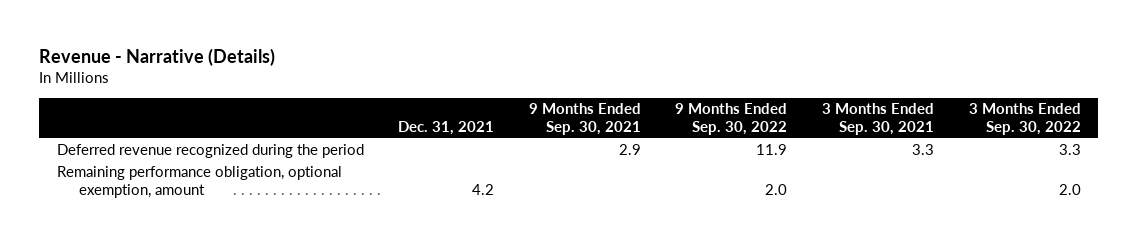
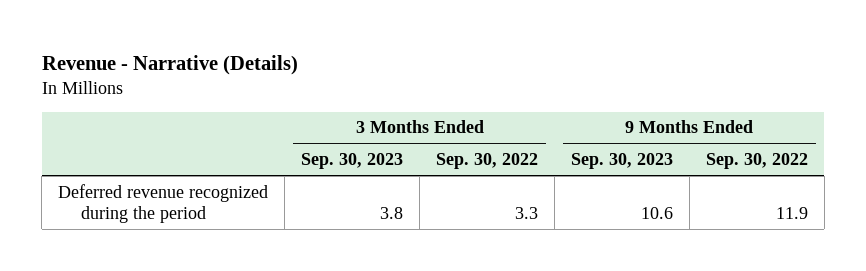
[398,121,495,136] Dec. 31, 2021 -> none
[528,103,641,136] 9 Months Ended Sep. 30, 2021 -> none
[822,103,935,136] 3 Months Ended Sep. 30, 2021 -> none
none -> [301,153,404,170] Sep. 30, 2023
none -> [570,153,673,170] Sep. 30, 2023
[56,166,342,199] Remaining performance obligation, optional exemption, amount -> none

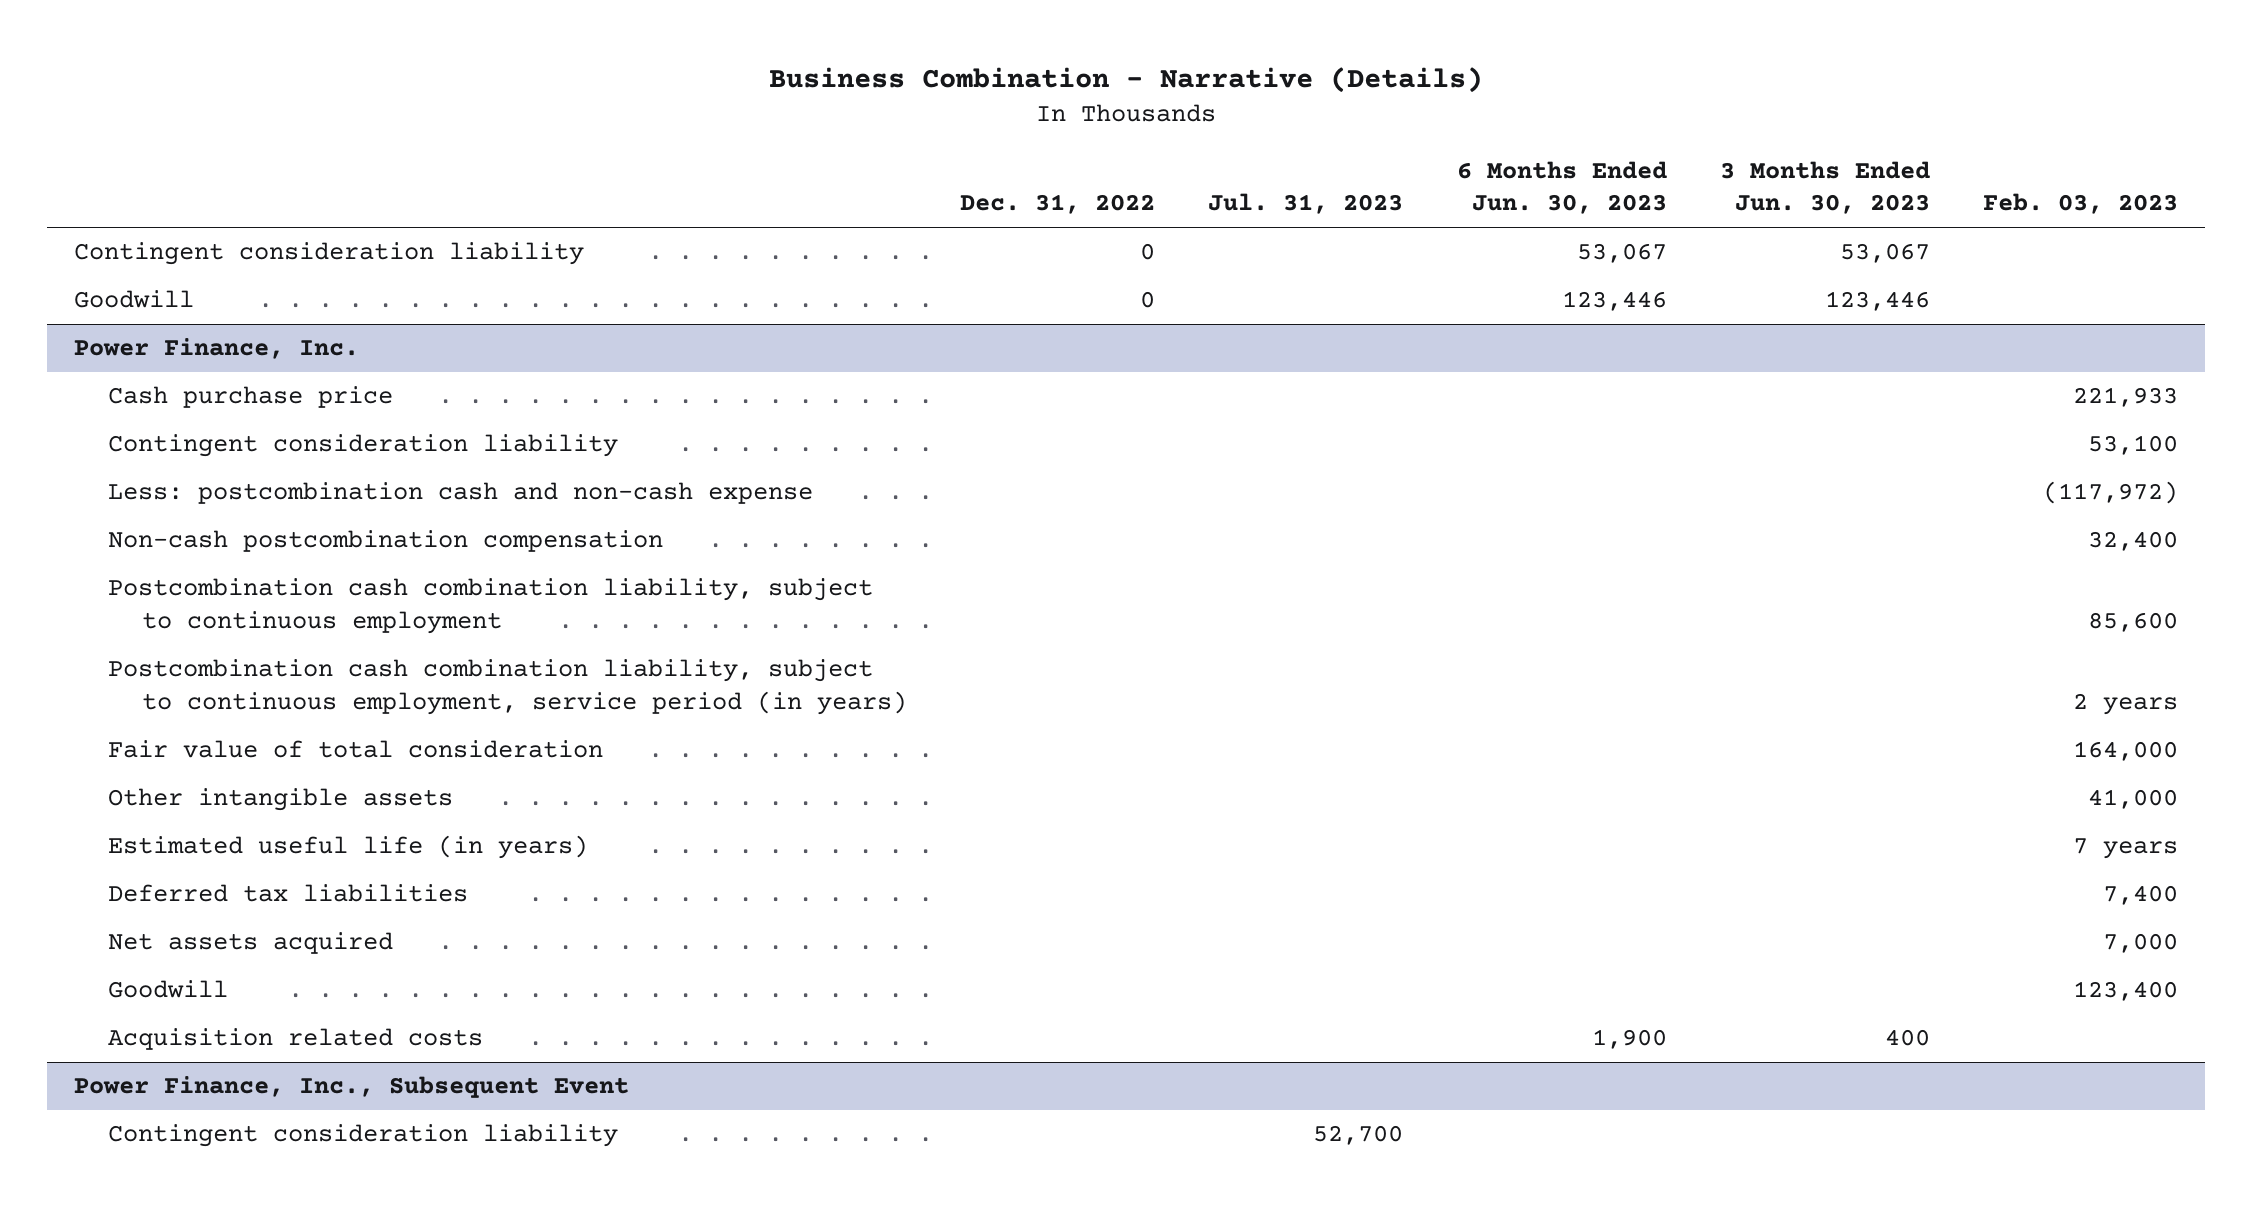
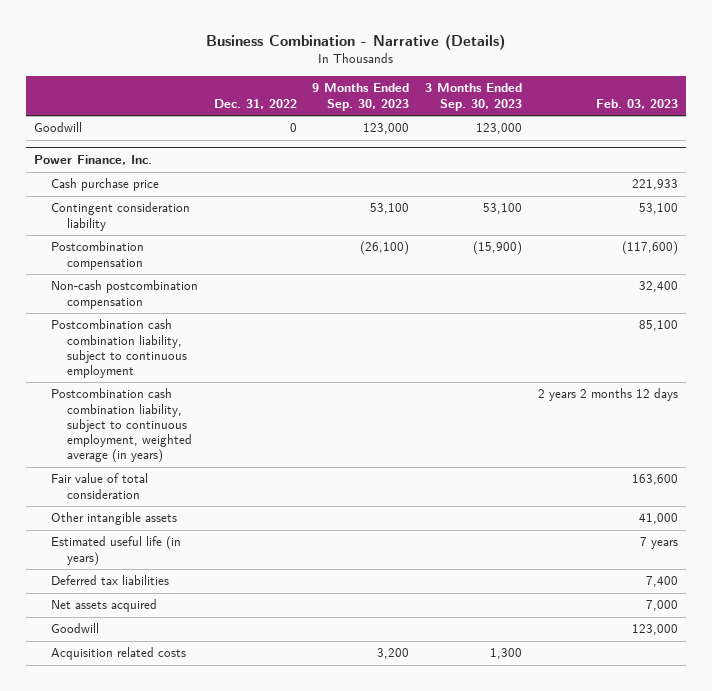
[1208,193,1404,215] Jul. 31, 2023 -> none
[1456,160,1667,215] 6 Months Ended Jun. 30, 2023 -> none
[1720,160,1931,215] 3 Months Ended Jun. 30, 2023 -> none
none -> [312,83,410,111] 9 Months Ended Sep. 30, 2023
none -> [425,83,523,111] 3 Months Ended Sep. 30, 2023
[73,242,584,266] Contingent consideration liability -> none
[107,482,813,505] Less: postcombination cash and non-cash expense -> none
none -> [50,241,144,270] Postcombination compensation
[2088,612,2179,633] 85,600 -> [639,320,679,332] 85,100
[107,659,907,716] Postcombination cash combination liability, subject to continuous employment, service period (in years) -> [50,388,193,464] Postcombination cash combination liability, subject to continuous employment, weighted average (in years)
[2073,693,2179,716] 2 years -> [538,388,679,402] 2 years 2 months 12 days
[2073,741,2179,762] 164,000 -> [632,474,679,486] 163,600
[2073,981,2179,1002] 123,400 -> [632,624,679,636] 123,000
[73,1076,629,1099] Power Finance, Inc., Subsequent Event -> none
[107,1124,618,1148] Contingent consideration liability -> none

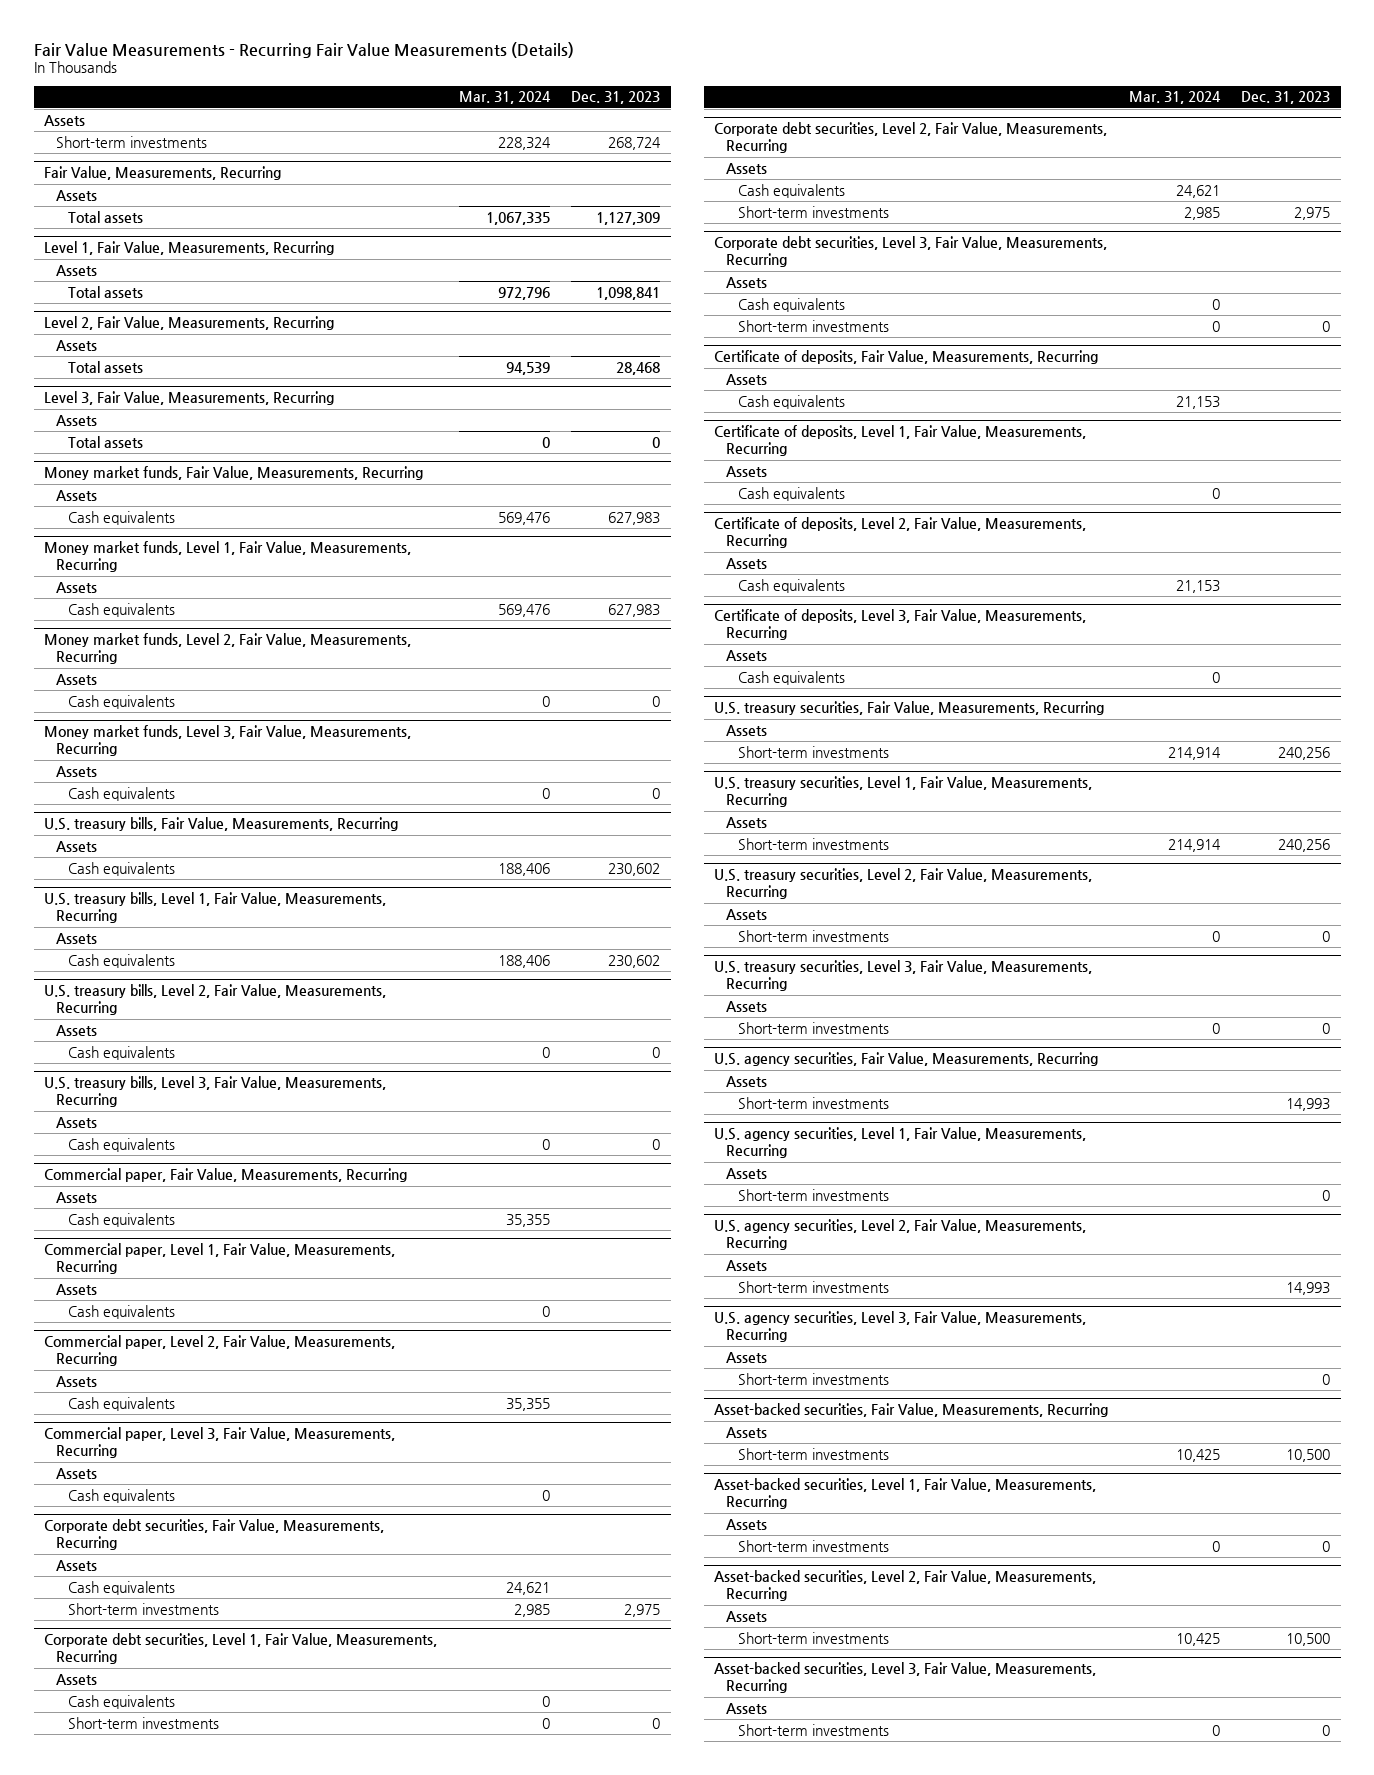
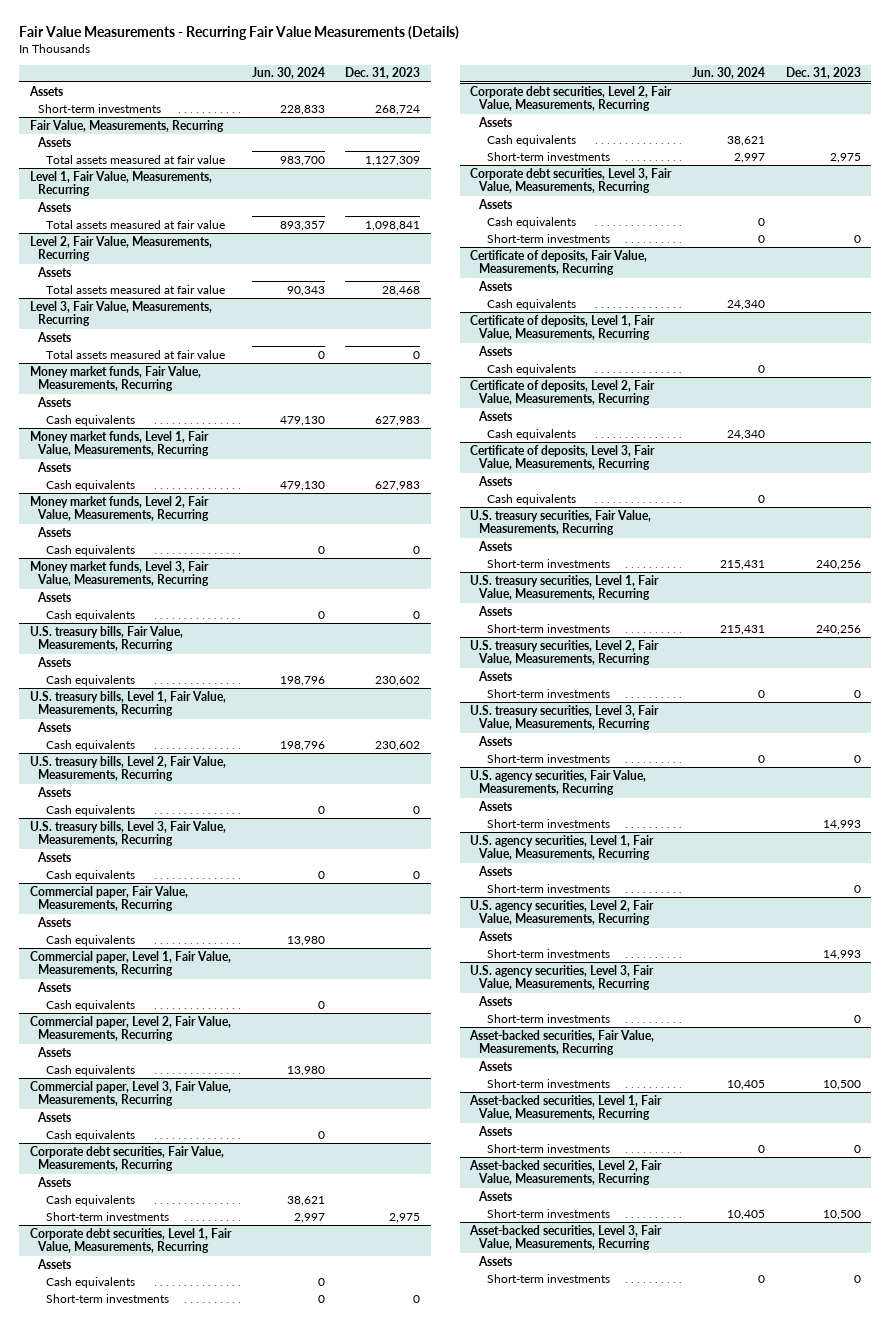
[459,91,552,105] Mar. 31, 2024 -> none
none -> [251,67,325,80] Jun. 30, 2024
[68,210,144,223] Total assets -> [46,154,226,164] Total assets measured at fair value
[68,285,144,298] Total assets -> [46,219,226,229] Total assets measured at fair value
[68,360,144,373] Total assets -> [46,284,226,294] Total assets measured at fair value
[68,435,144,448] Total assets -> [46,349,226,359] Total assets measured at fair value

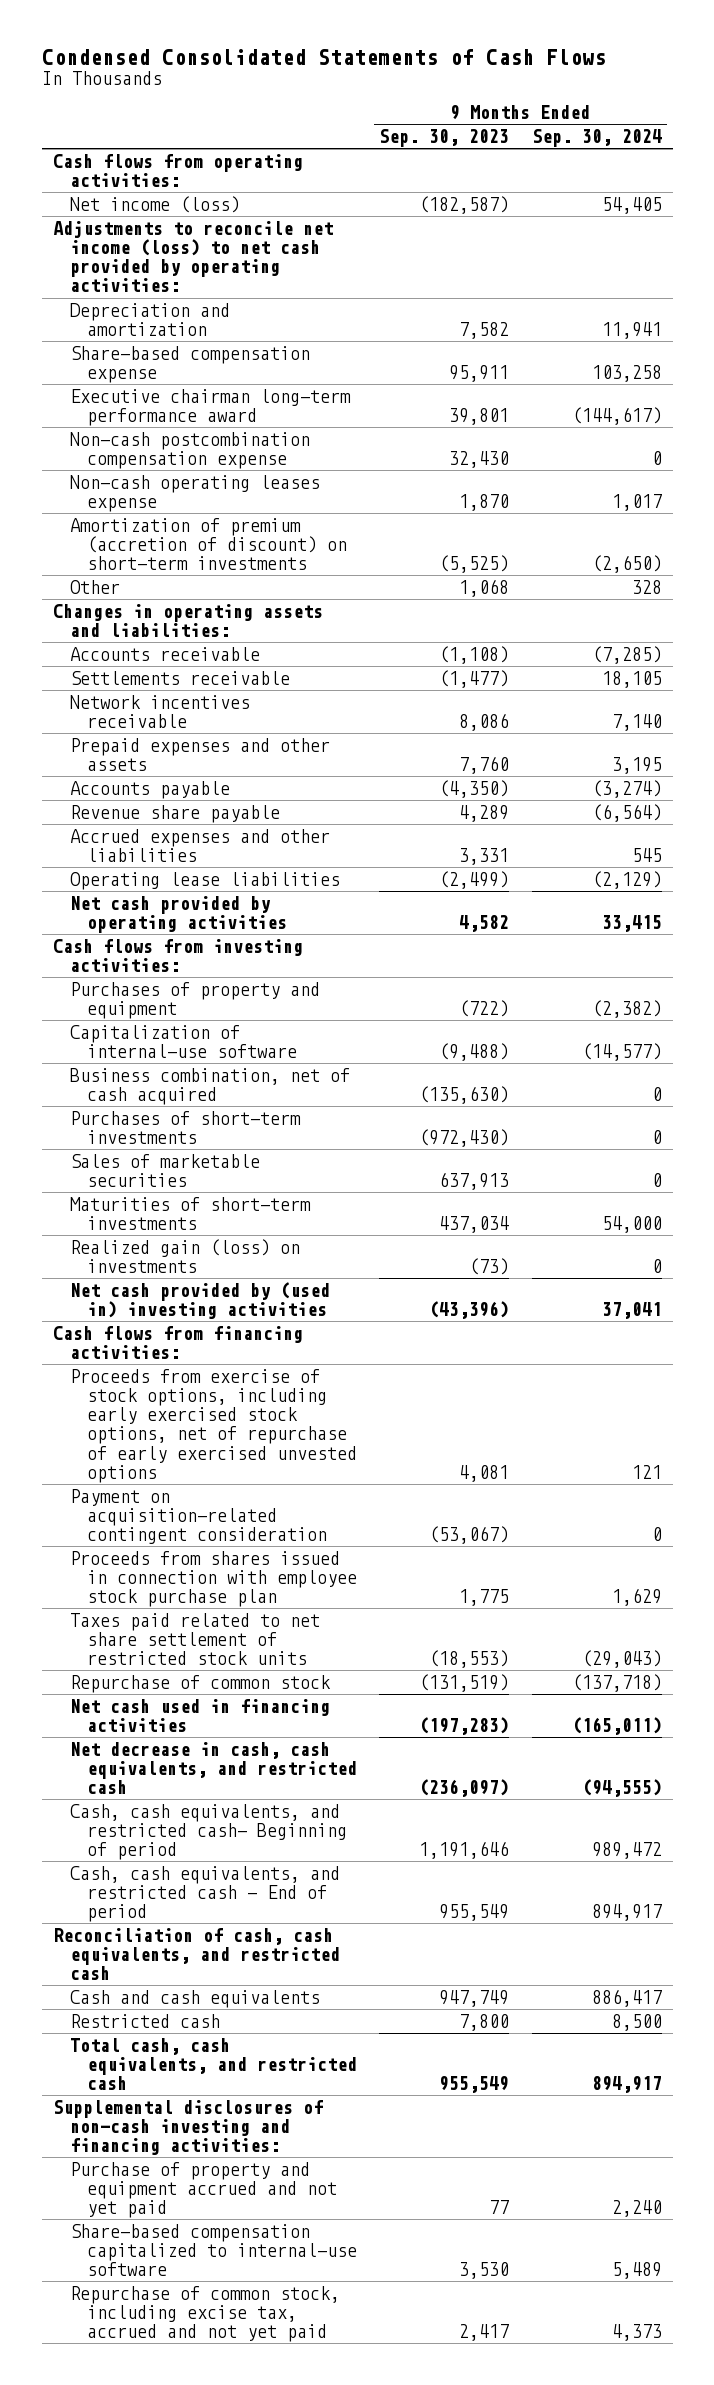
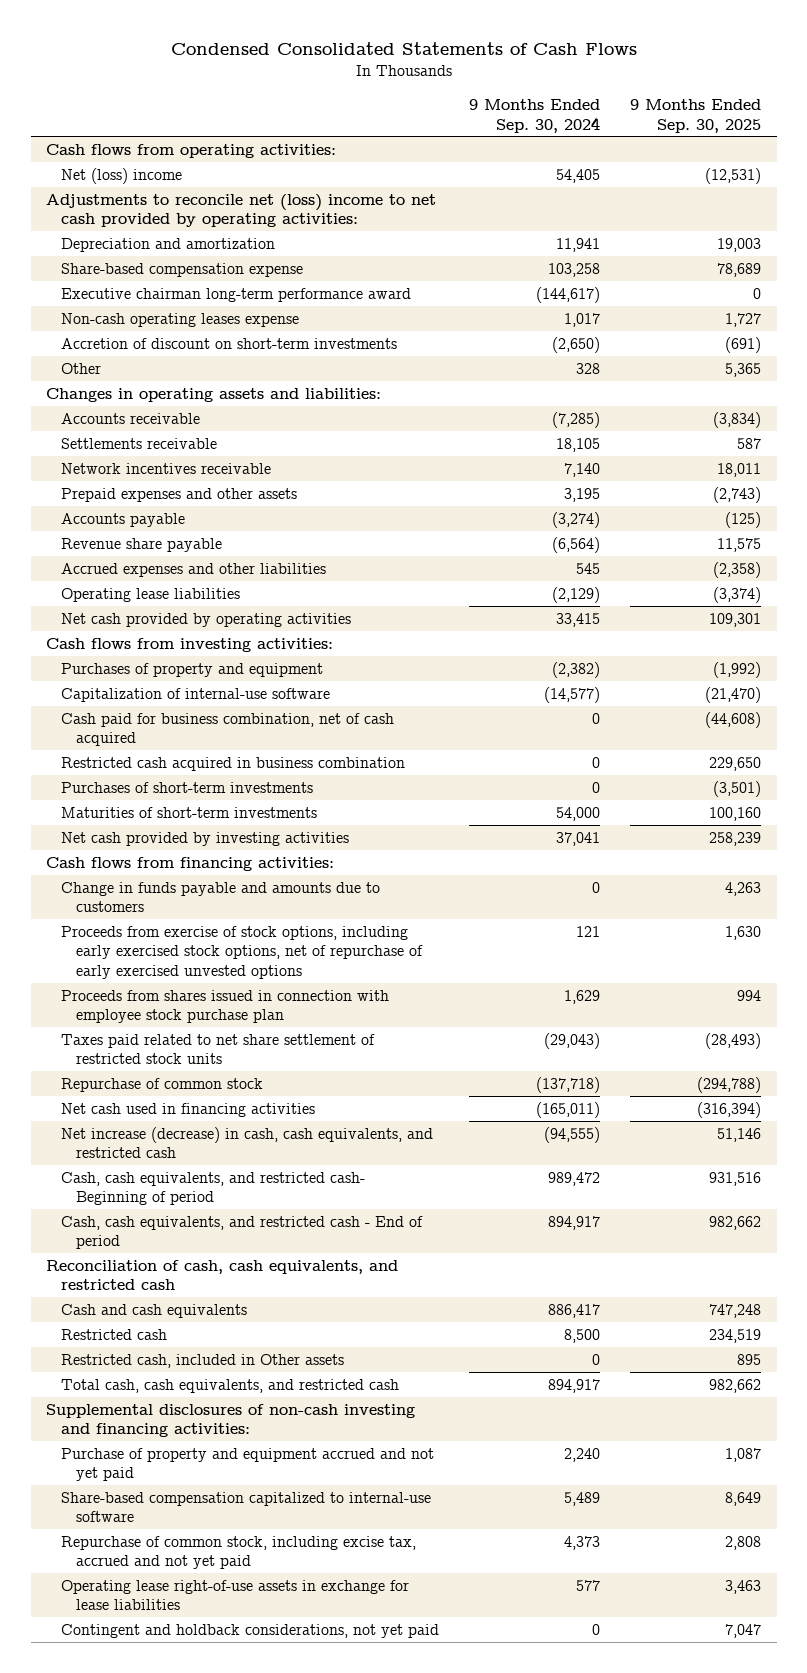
[379,129,510,148] Sep. 30, 2023 -> none
none -> [630,98,762,133] 9 Months Ended Sep. 30, 2025
[69,195,240,213] Net income (loss) -> [60,167,182,184] Net (loss) income
[52,220,333,293] Adjustments to reconcile net income (loss) to net cash provided by operating activities: -> [45,193,436,228] Adjustments to reconcile net (loss) income to net cash provided by operating activities:
[69,431,310,470] Non-cash postcombination compensation expense -> none
[69,517,347,571] Amortization of premium (accretion of discount) on short-term investments -> [60,337,397,349] Accretion of discount on short-term investments
[69,1067,350,1106] Business combination, net of cash acquired -> [60,712,394,747] Cash paid for business combination, net of cash acquired
none -> [60,756,405,771] Restricted cash acquired in business combination
[69,1153,260,1188] Sales of marketable securities -> none
[69,1238,300,1274] Realized gain (loss) on investments -> none
[69,1281,330,1320] Net cash provided by (used in) investing activities -> [60,831,349,846] Net cash provided by investing activities
none -> [60,881,380,913] Change in funds payable and amounts due to customers
[69,1488,327,1545] Payment on acquisition-related contingent consideration -> none
[69,1741,357,1795] Net decrease in cash, cash equivalents, and restricted cash -> [60,1126,433,1159] Net increase (decrease) in cash, cash equivalents, and restricted cash
none -> [60,1353,344,1368] Restricted cash, included in Other assets
none -> [60,1579,409,1611] Operating lease right-of-use assets in exchange for lease liabilities
none -> [60,1623,439,1638] Contingent and holdback considerations, not yet paid

